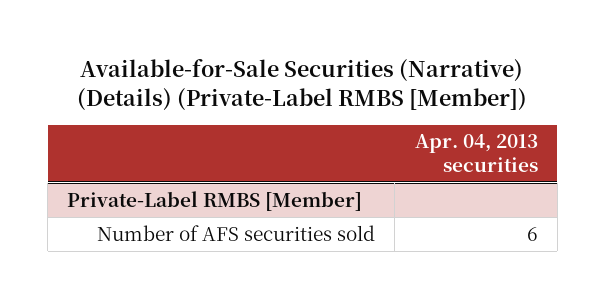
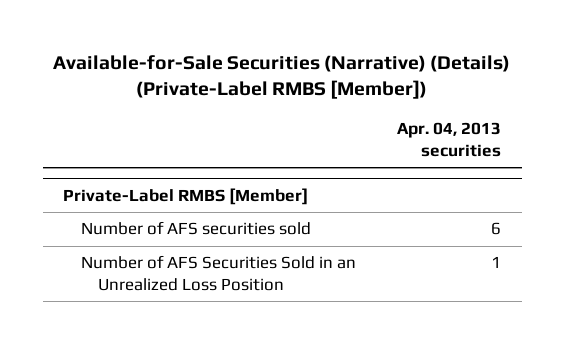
none -> [80,255,356,291] Number of AFS Securities Sold in an Unrealized Loss Position

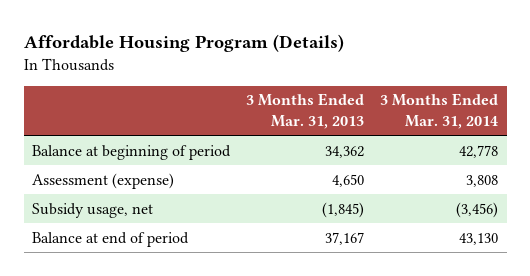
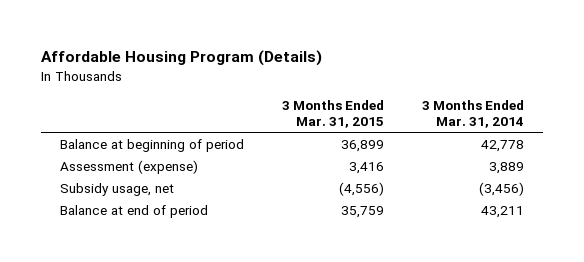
[246,93,365,129] 3 Months Ended Mar. 31, 2013 -> none
none -> [281,100,384,129] 3 Months Ended Mar. 31, 2015
[466,174,499,187] 3,808 -> [488,161,524,174] 3,889
[459,232,499,245] 43,130 -> [480,205,524,218] 43,211

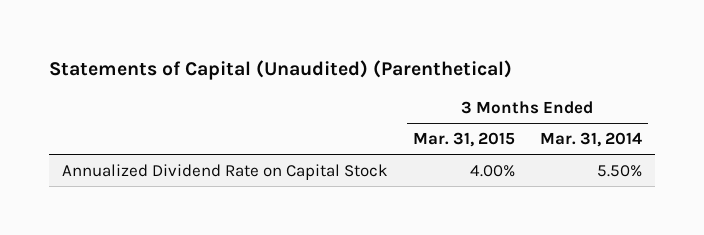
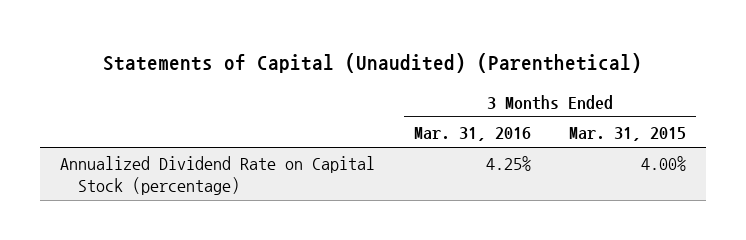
[540,131,643,147] Mar. 31, 2014 -> none
none -> [413,126,531,141] Mar. 31, 2016
[61,163,388,180] Annualized Dividend Rate on Capital Stock -> [59,155,375,195] Annualized Dividend Rate on Capital Stock (percentage)

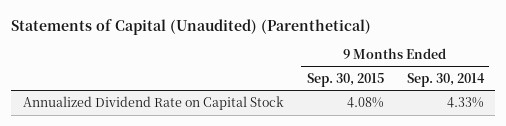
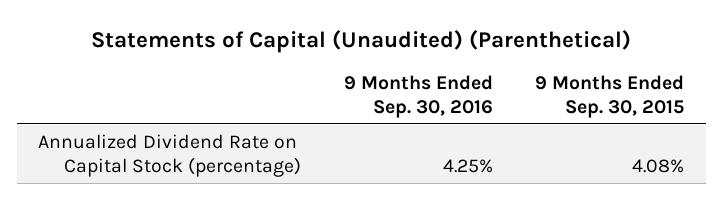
[406,73,485,88] Sep. 30, 2014 -> none
none -> [343,75,493,119] 9 Months Ended Sep. 30, 2016
[22,96,284,111] Annualized Dividend Rate on Capital Stock -> [37,133,302,178] Annualized Dividend Rate on Capital Stock (percentage)

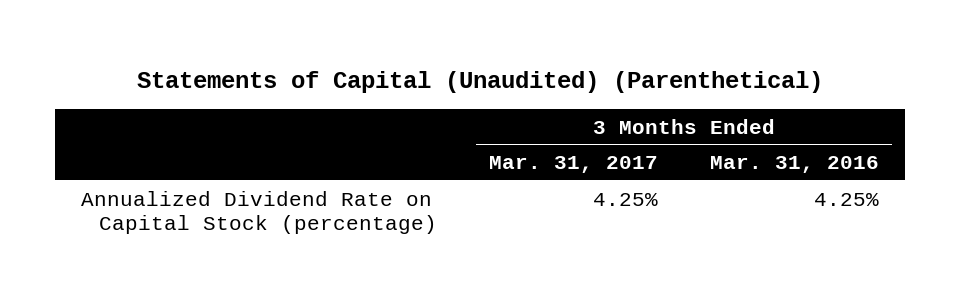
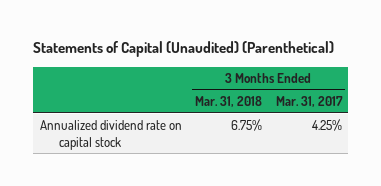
[709,156,879,174] Mar. 31, 2016 -> none
none -> [195,96,263,108] Mar. 31, 2018
[81,190,437,235] Annualized Dividend Rate on Capital Stock (percentage) -> [39,120,182,150] Annualized dividend rate on capital stock

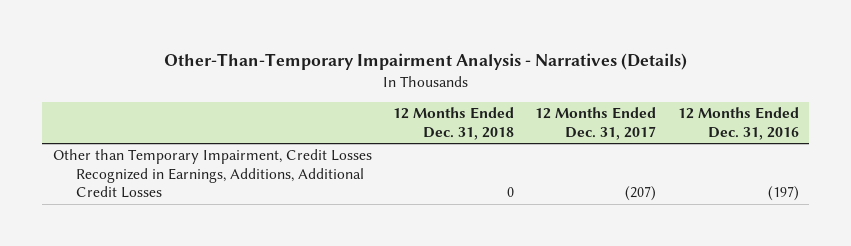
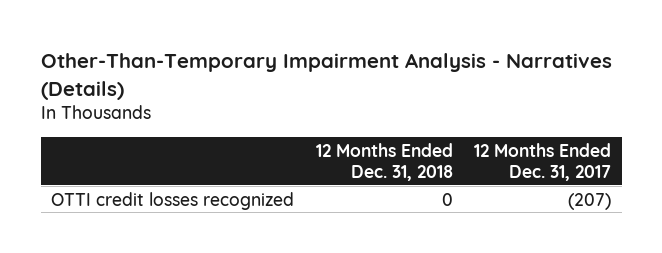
[677,107,799,140] 12 Months Ended Dec. 31, 2016 -> none
[52,149,372,199] Other than Temporary Impairment, Credit Losses Recognized in Earnings, Additions, Additional Credit Losses -> [51,191,295,210] OTTI credit losses recognized

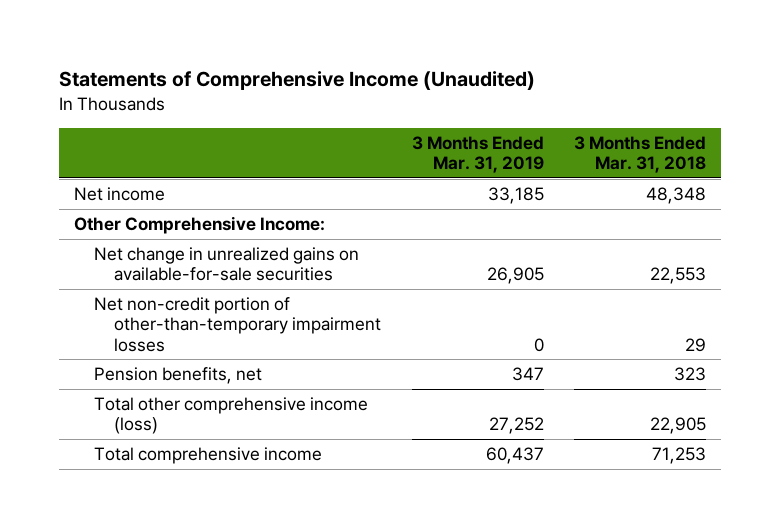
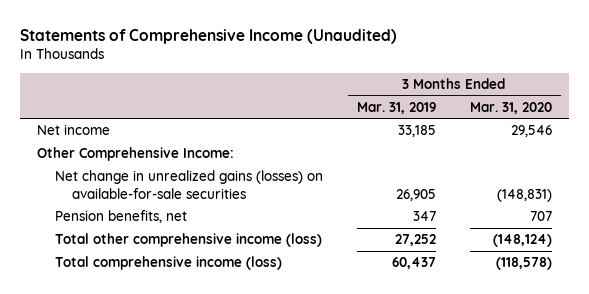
[574,135,707,173] 3 Months Ended Mar. 31, 2018 -> none
none -> [470,101,553,114] Mar. 31, 2020
[94,297,382,352] Net non-credit portion of other-than-temporary impairment losses -> none
[94,247,360,282] Net change in unrealized gains on available-for-sale securities -> [54,170,323,199] Net change in unrealized gains (losses) on available-for-sale securities
[94,447,323,465] Total comprehensive income -> [54,256,282,271] Total comprehensive income (loss)

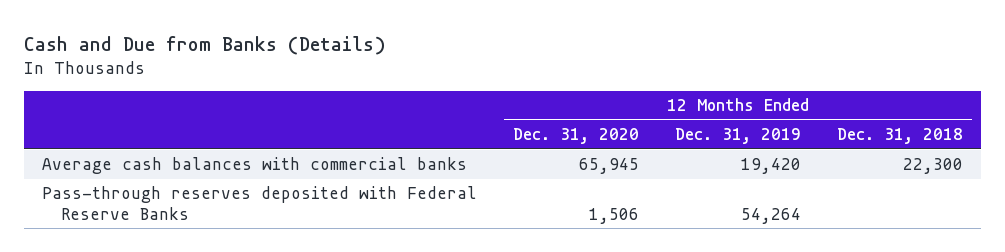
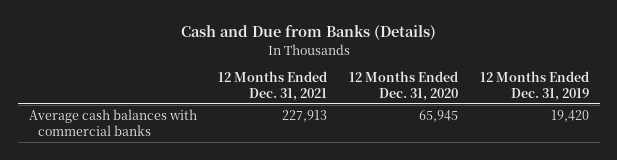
[836,128,963,145] Dec. 31, 2018 -> none
none -> [218,71,328,101] 12 Months Ended Dec. 31, 2021
[41,186,477,220] Pass-through reserves deposited with Federal Reserve Banks -> none

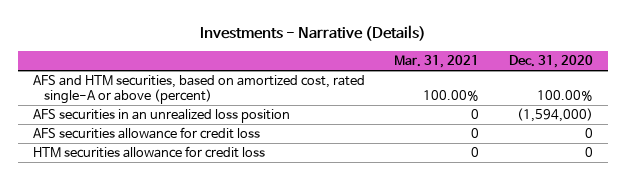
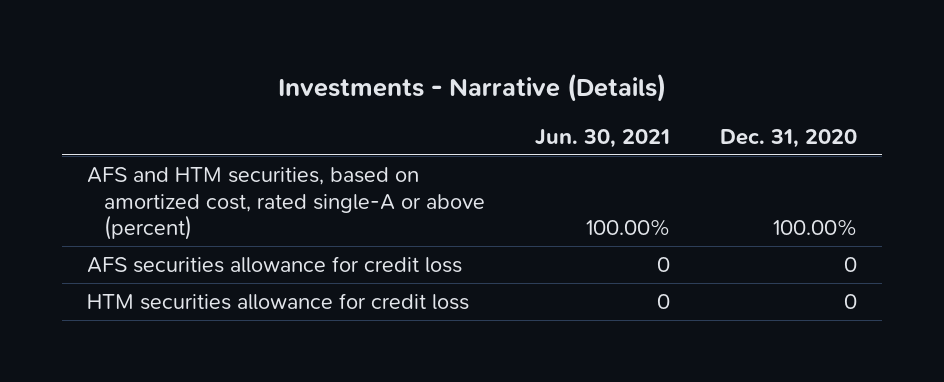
[394,55,480,69] Mar. 31, 2021 -> none
none -> [534,128,670,148] Jun. 30, 2021
[33,109,291,124] AFS securities in an unrealized loss position -> none

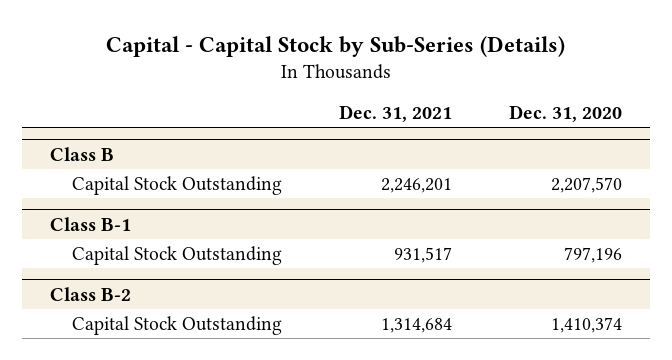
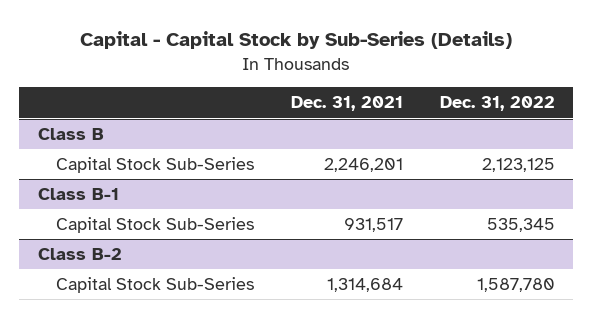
[509,104,623,122] Dec. 31, 2020 -> none
none -> [439,96,555,112] Dec. 31, 2022
[72,175,283,195] Capital Stock Outstanding -> [55,157,254,174] Capital Stock Sub-Series
[72,245,283,265] Capital Stock Outstanding -> [55,217,254,234] Capital Stock Sub-Series
[72,315,283,335] Capital Stock Outstanding -> [55,277,254,294] Capital Stock Sub-Series

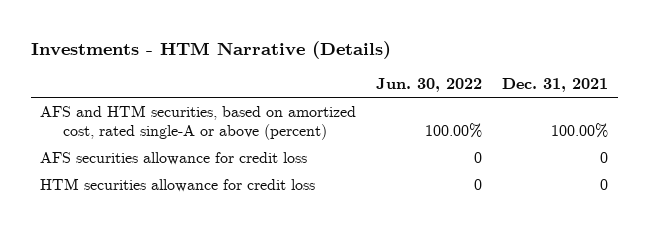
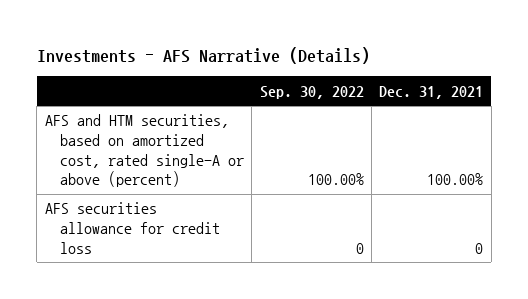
[30,40,391,59] Investments - HTM Narrative (Details) -> [36,46,370,64] Investments - AFS Narrative (Details)
[376,78,483,93] Jun. 30, 2022 -> none
none -> [259,85,364,99] Sep. 30, 2022
[40,177,316,192] HTM securities allowance for credit loss -> none

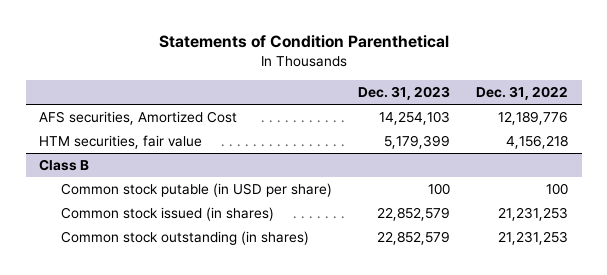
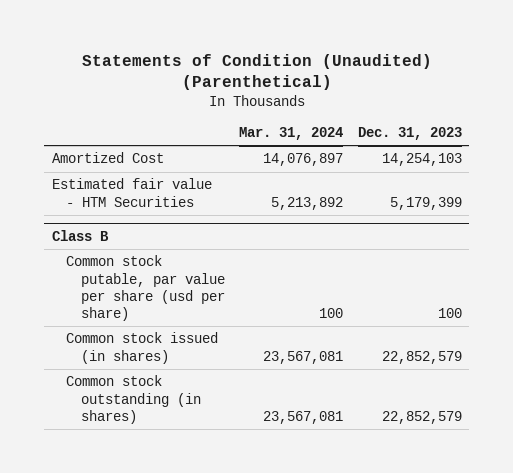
[158,35,449,49] Statements of Condition Parenthetical -> [81,53,432,91] Statements of Condition (Unaudited) (Parenthetical)
[476,85,569,100] Dec. 31, 2022 -> none
none -> [239,126,344,140] Mar. 31, 2024
[38,111,237,126] AFS securities, Amortized Cost -> [51,152,164,164] Amortized Cost
[38,135,202,150] HTM securities, fair value -> [51,178,212,207] Estimated fair value - HTM Securities
[60,183,332,198] Common stock putable (in USD per share) -> [66,255,225,321] Common stock putable, par value per share (usd per share)

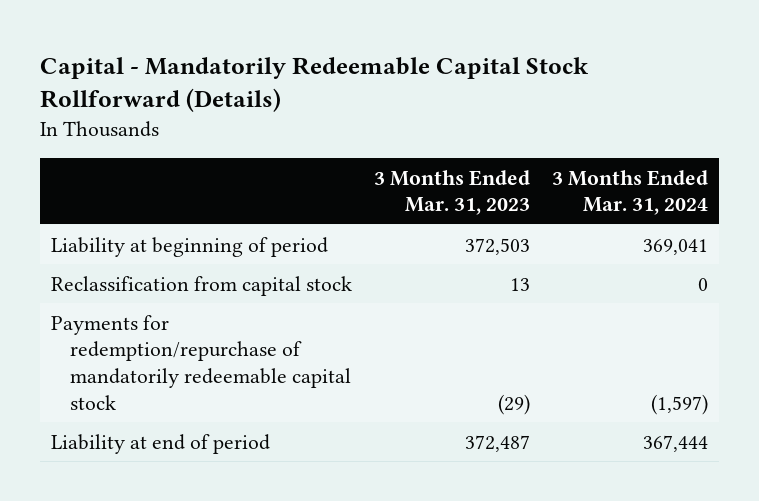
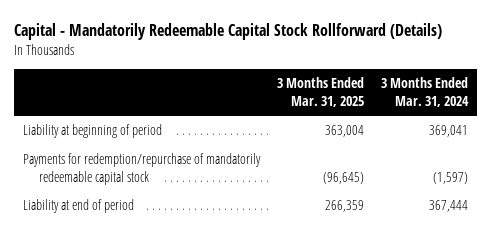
[374,169,531,216] 3 Months Ended Mar. 31, 2023 -> none
none -> [277,77,365,107] 3 Months Ended Mar. 31, 2025
[51,275,353,296] Reclassification from capital stock -> none

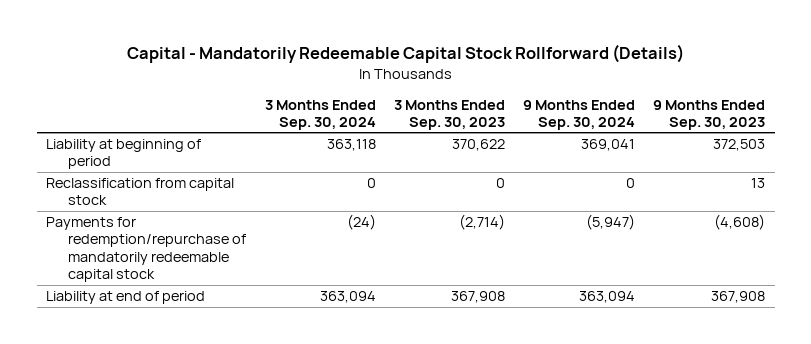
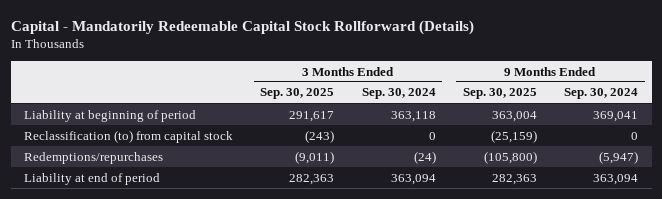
[393,99,505,130] 3 Months Ended Sep. 30, 2023 -> none
[653,99,766,130] 9 Months Ended Sep. 30, 2023 -> none
none -> [260,88,335,100] Sep. 30, 2025
none -> [462,88,537,100] Sep. 30, 2025
[45,178,234,206] Reclassification from capital stock -> [24,129,234,143] Reclassification (to) from capital stock
[45,217,247,283] Payments for redemption/repurchase of mandatorily redeemable capital stock -> [24,151,164,164] Redemptions/repurchases

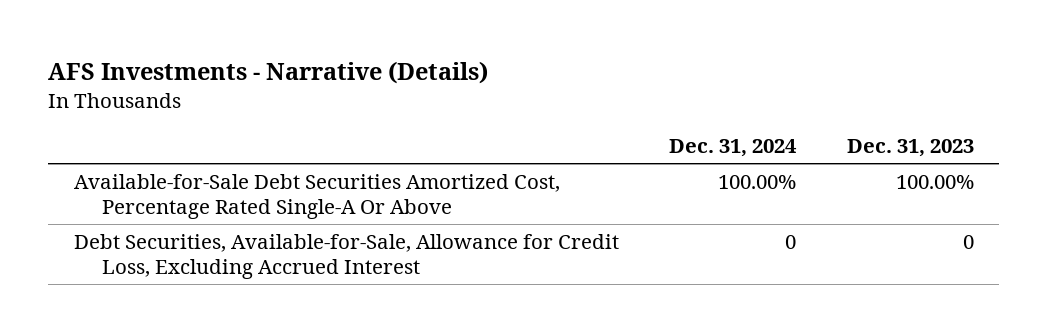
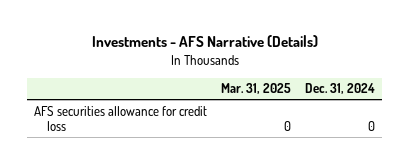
[48,61,489,85] AFS Investments - Narrative (Details) -> [91,35,318,48] Investments - AFS Narrative (Details)
[846,139,974,158] Dec. 31, 2023 -> none
none -> [221,83,292,95] Mar. 31, 2025
[73,173,560,220] Available-for-Sale Debt Securities Amortized Cost, Percentage Rated Single-A Or Above -> none
[73,233,619,280] Debt Securities, Available-for-Sale, Allowance for Credit Loss, Excluding Accrued Interest -> [33,105,207,131] AFS securities allowance for credit loss

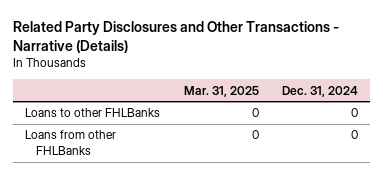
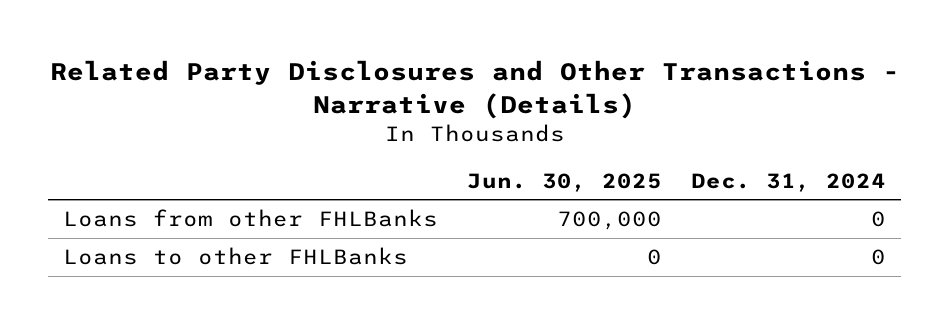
[183,85,259,97] Mar. 31, 2025 -> none
none -> [467,172,663,192] Jun. 30, 2025
[24,108,160,118] Loans to other FHLBanks -> [62,247,408,266] Loans to other FHLBanks

